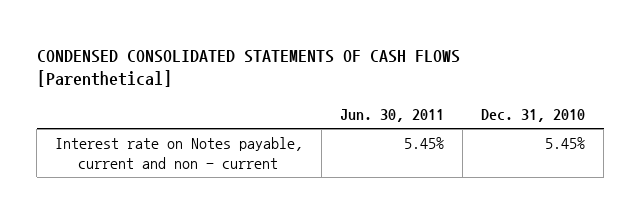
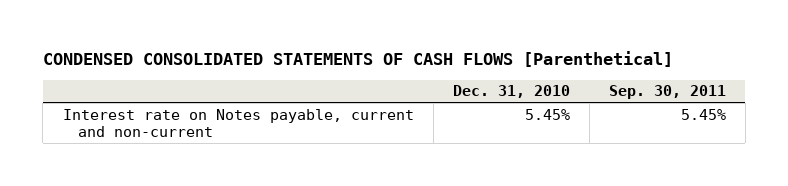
[340,108,445,122] Jun. 30, 2011 -> none
none -> [608,85,726,100] Sep. 30, 2011
[55,137,304,169] Interest rate on Notes payable, current and non - current -> [62,108,414,138] Interest rate on Notes payable, current and non-current

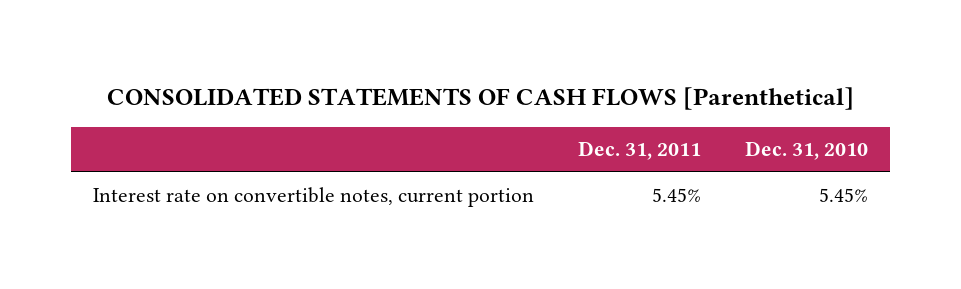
[42,51,673,68] CONDENSED CONSOLIDATED STATEMENTS OF CASH FLOWS [Parenthetical] -> [106,86,854,110] CONSOLIDATED STATEMENTS OF CASH FLOWS [Parenthetical]
[608,85,726,100] Sep. 30, 2011 -> none
none -> [578,141,702,161] Dec. 31, 2011
[62,108,414,138] Interest rate on Notes payable, current and non-current -> [93,187,535,208] Interest rate on convertible notes, current portion

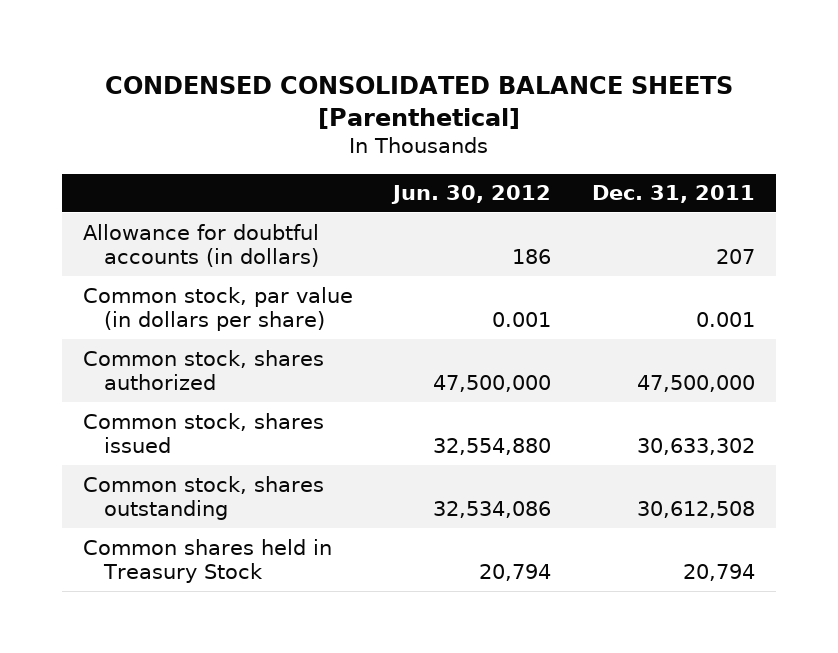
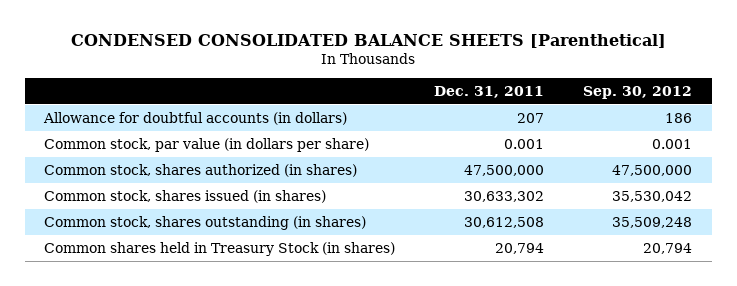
[391,185,552,205] Jun. 30, 2012 -> none
none -> [583,85,693,99] Sep. 30, 2012
[82,349,324,391] Common stock, shares authorized -> [44,163,358,177] Common stock, shares authorized (in shares)
[82,412,324,454] Common stock, shares issued -> [44,189,327,203] Common stock, shares issued (in shares)
[82,475,324,521] Common stock, shares outstanding -> [44,215,367,230] Common stock, shares outstanding (in shares)
[82,538,332,584] Common shares held in Treasury Stock -> [44,241,396,256] Common shares held in Treasury Stock (in shares)

